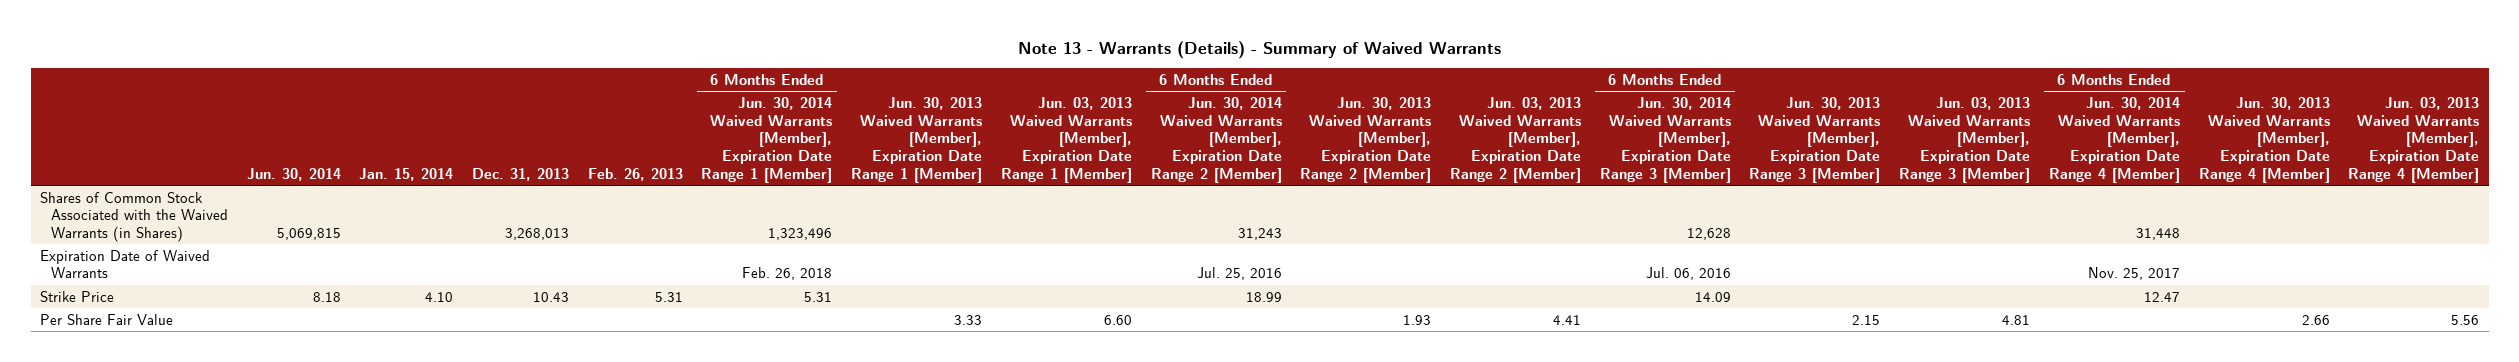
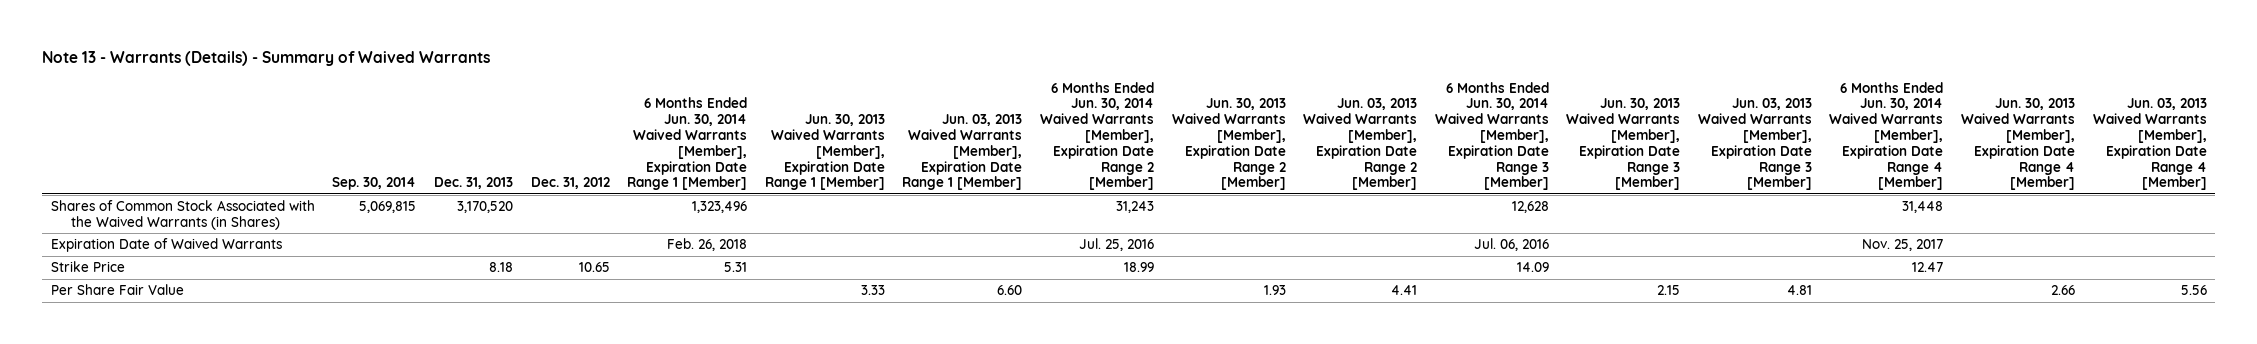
[246,168,341,182] Jun. 30, 2014 -> none
[359,168,454,182] Jan. 15, 2014 -> none
[587,168,683,182] Feb. 26, 2013 -> none
none -> [332,177,417,191] Sep. 30, 2014
none -> [530,177,610,190] Dec. 31, 2012
[504,228,569,241] 3,268,013 -> [457,201,514,214] 3,170,520
[532,291,569,302] 10.43 -> [489,262,514,273] 8.18

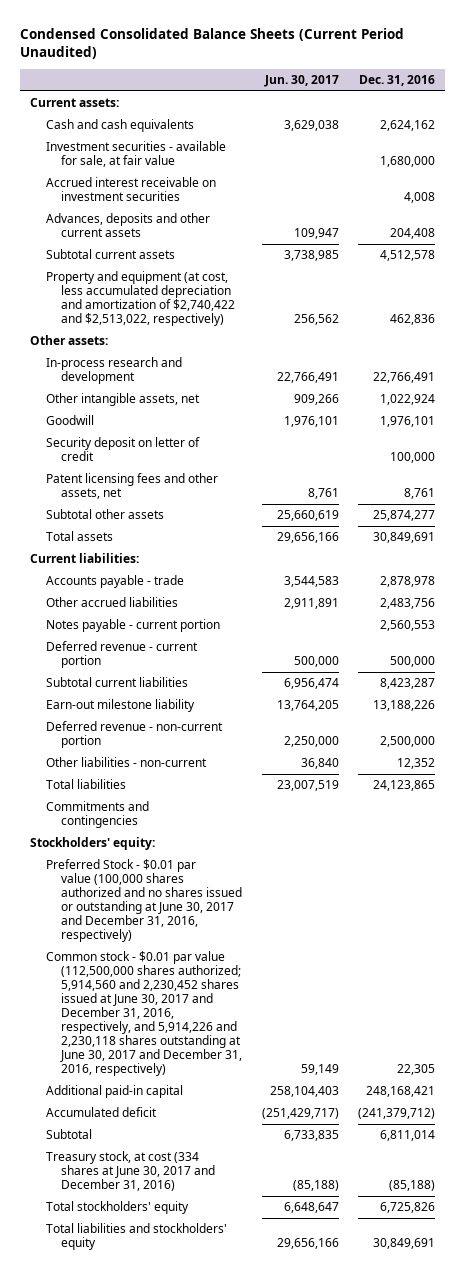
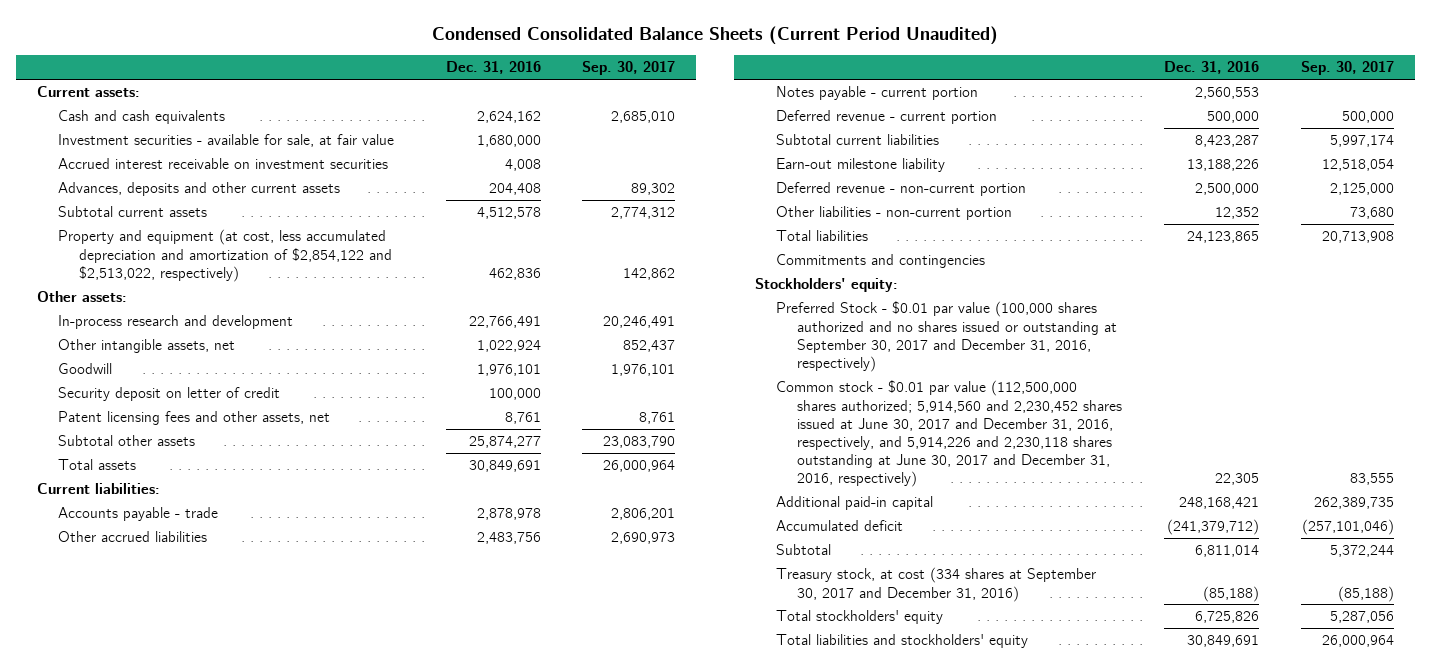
[263,75,339,88] Jun. 30, 2017 -> none
none -> [582,61,676,76] Sep. 30, 2017
[45,271,236,327] Property and equipment (at cost, less accumulated depreciation and amortization of $2,740,422 and $2,513,022, respectively) -> [57,229,392,282] Property and equipment (at cost, less accumulated depreciation and amortization of $2,854,122 and $2,513,022, respectively)
[45,757,207,768] Other liabilities - non-current -> [776,206,1013,221] Other liabilities - non-current portion
[45,859,243,943] Preferred Stock - $0.01 par value (100,000 shares authorized and no shares issued or outstanding at June 30, 2017 and December 31, 2016, respectively) -> [776,301,1117,372] Preferred Stock - $0.01 par value (100,000 shares authorized and no shares issued or outstanding at September 30, 2017 and December 31, 2016, respectively)
[45,1151,216,1192] Treasury stock, at cost (334 shares at June 30, 2017 and December 31, 2016) -> [776,567,1097,602] Treasury stock, at cost (334 shares at September 30, 2017 and December 31, 2016)

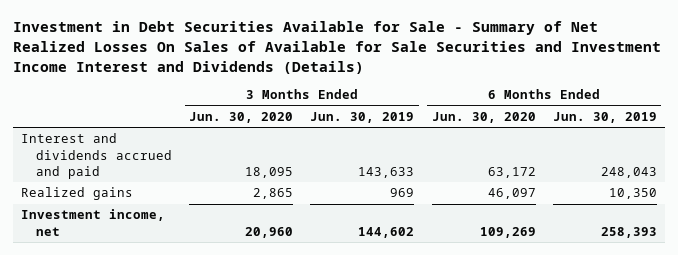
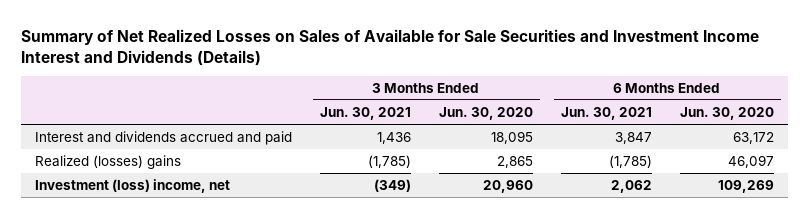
[12,21,661,74] Investment in Debt Securities Available for Sale - Summary of Net Realized Losses On Sales of Available for Sale Securities and Investment Income Interest and Dividends (Details) -> [21,28,760,66] Summary of Net Realized Losses on Sales of Available for Sale Securities and Investment Income Interest and Dividends (Details)
[310,111,415,123] Jun. 30, 2019 -> none
[552,111,657,123] Jun. 30, 2019 -> none
none -> [319,106,411,120] Jun. 30, 2021
none -> [560,106,652,120] Jun. 30, 2021
[21,187,134,201] Realized gains -> [34,154,181,169] Realized (losses) gains
[21,209,166,236] Investment income, net -> [34,178,230,193] Investment (loss) income, net

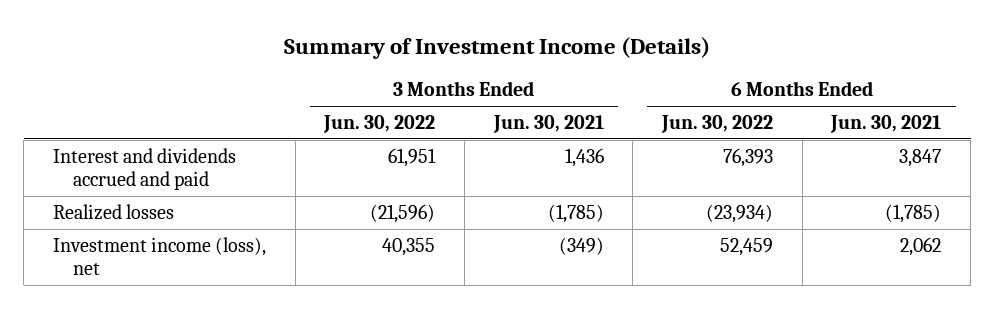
[21,28,760,66] Summary of Net Realized Losses on Sales of Available for Sale Securities and Investment Income Interest and Dividends (Details) -> [284,37,711,60] Summary of Investment Income (Details)
[438,106,533,120] Jun. 30, 2020 -> none
[679,106,774,120] Jun. 30, 2020 -> none
none -> [323,114,436,133] Jun. 30, 2022
none -> [661,114,774,133] Jun. 30, 2022
[34,154,181,169] Realized (losses) gains -> [53,203,175,220] Realized losses
[34,178,230,193] Investment (loss) income, net -> [53,236,267,276] Investment income (loss), net

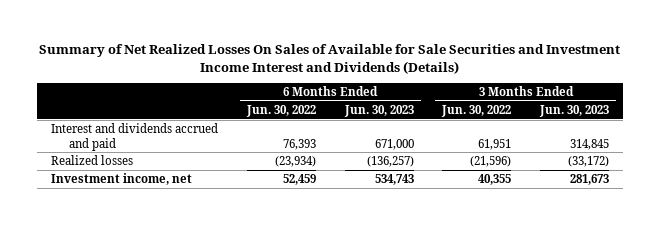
[284,37,711,60] Summary of Investment Income (Details) -> [39,44,621,74] Summary of Net Realized Losses On Sales of Available for Sale Securities and Investment Income Interest and Dividends (Details)
[492,114,604,133] Jun. 30, 2021 -> none
[830,114,942,133] Jun. 30, 2021 -> none
none -> [343,104,414,117] Jun. 30, 2023
none -> [538,104,609,117] Jun. 30, 2023
[53,236,267,276] Investment income (loss), net -> [51,172,193,185] Investment income, net

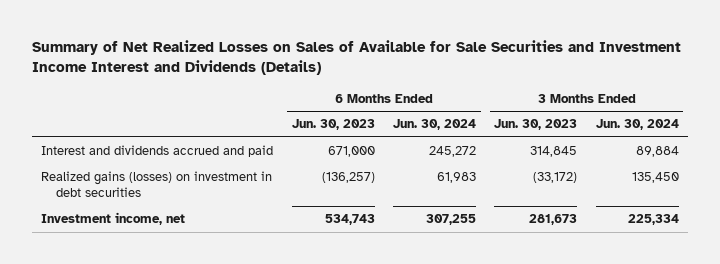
[39,44,621,74] Summary of Net Realized Losses On Sales of Available for Sale Securities and Investment Income Interest and Dividends (Details) -> [31,40,681,76] Summary of Net Realized Losses on Sales of Available for Sale Securities and Investment Income Interest and Dividends (Details)
[245,104,316,117] Jun. 30, 2022 -> none
[441,104,512,117] Jun. 30, 2022 -> none
none -> [392,119,476,131] Jun. 30, 2024
none -> [595,119,679,131] Jun. 30, 2024
[51,154,134,165] Realized losses -> [41,171,273,198] Realized gains (losses) on investment in debt securities

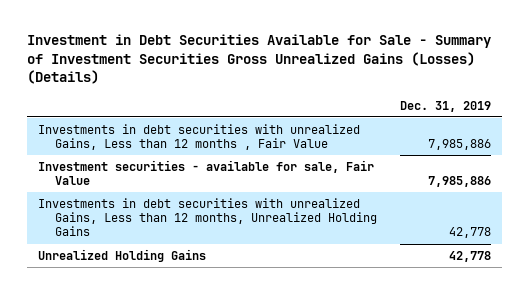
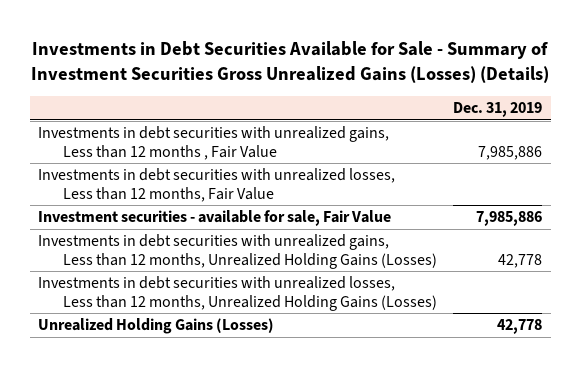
[26,34,491,85] Investment in Debt Securities Available for Sale - Summary of Investment Securities Gross Unrealized Gains (Losses) (Details) -> [31,40,550,83] Investments in Debt Securities Available for Sale - Summary of Investment Securities Gross Unrealized Gains (Losses) (Details)
[37,123,360,151] Investments in debt securities with unrealized Gains, Less than 12 months , Fair Value -> [38,126,390,160] Investments in debt securities with unrealized gains, Less than 12 months , Fair Value
none -> [38,168,396,202] Investments in debt securities with unrealized losses, Less than 12 months, Fair Value
[37,197,378,237] Investments in debt securities with unrealized Gains, Less than 12 months, Unrealized Holding Gains -> [38,234,437,269] Investments in debt securities with unrealized gains, Less than 12 months, Unrealized Holding Gains (Losses)
none -> [38,276,437,311] Investments in debt securities with unrealized losses, Less than 12 months, Unrealized Holding Gains (Losses)
[37,248,206,262] Unrealized Holding Gains -> [38,318,275,335] Unrealized Holding Gains (Losses)

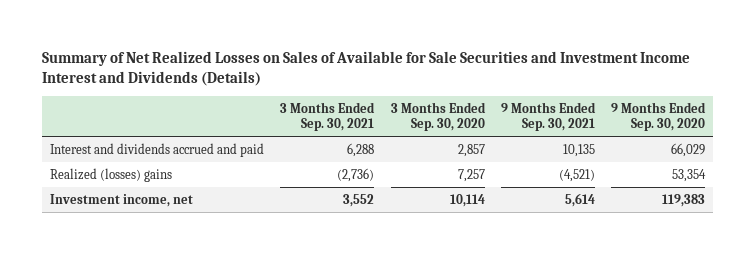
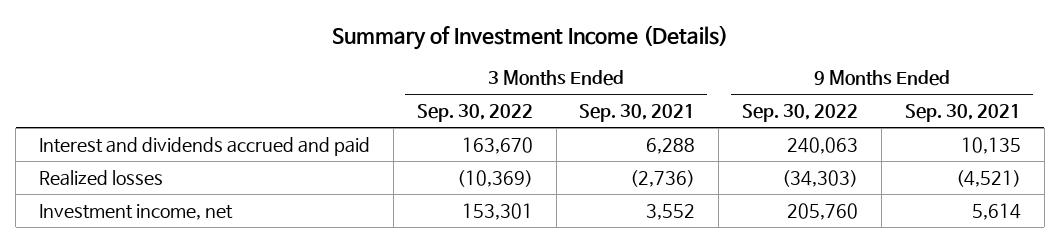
[42,50,691,86] Summary of Net Realized Losses on Sales of Available for Sale Securities and Investment Income Interest and Dividends (Details) -> [331,25,728,51] Summary of Investment Income (Details)
[390,101,486,132] 3 Months Ended Sep. 30, 2020 -> none
[610,101,706,132] 9 Months Ended Sep. 30, 2020 -> none
none -> [416,103,533,122] Sep. 30, 2022
none -> [742,103,859,122] Sep. 30, 2022
[50,167,173,182] Realized (losses) gains -> [39,169,164,186] Realized losses

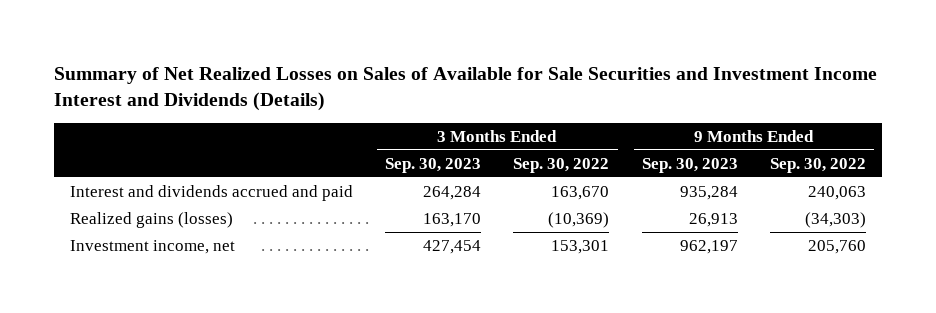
[331,25,728,51] Summary of Investment Income (Details) -> [53,66,877,112] Summary of Net Realized Losses on Sales of Available for Sale Securities and Investment Income Interest and Dividends (Details)
[579,103,696,122] Sep. 30, 2021 -> none
[904,103,1021,122] Sep. 30, 2021 -> none
none -> [385,157,482,173] Sep. 30, 2023
none -> [641,157,738,173] Sep. 30, 2023
[39,169,164,186] Realized losses -> [69,211,233,228] Realized gains (losses)

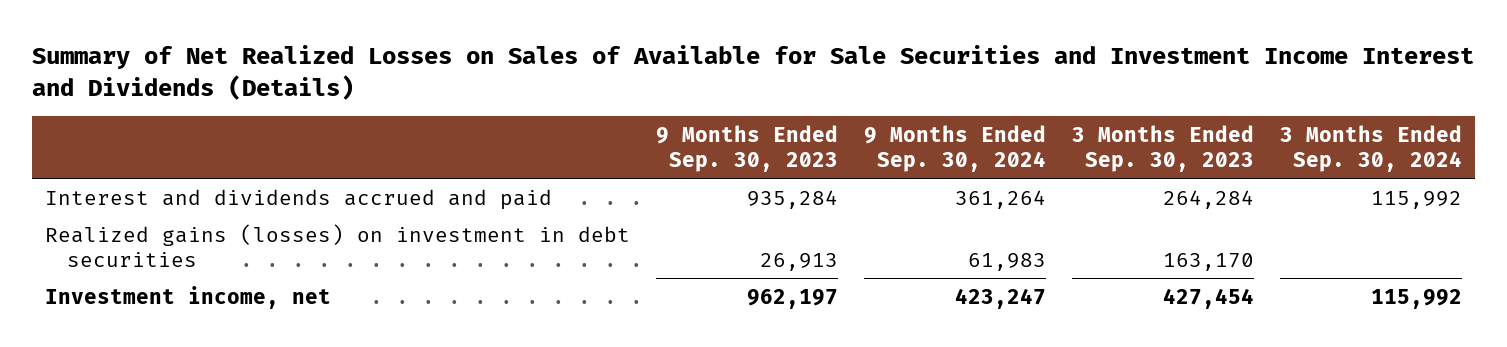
[513,157,610,173] Sep. 30, 2022 -> none
[770,157,867,173] Sep. 30, 2022 -> none
none -> [863,124,1046,173] 9 Months Ended Sep. 30, 2024
none -> [1279,124,1462,173] 3 Months Ended Sep. 30, 2024
[69,211,233,228] Realized gains (losses) -> [44,223,630,267] Realized gains (losses) on investment in debt securities

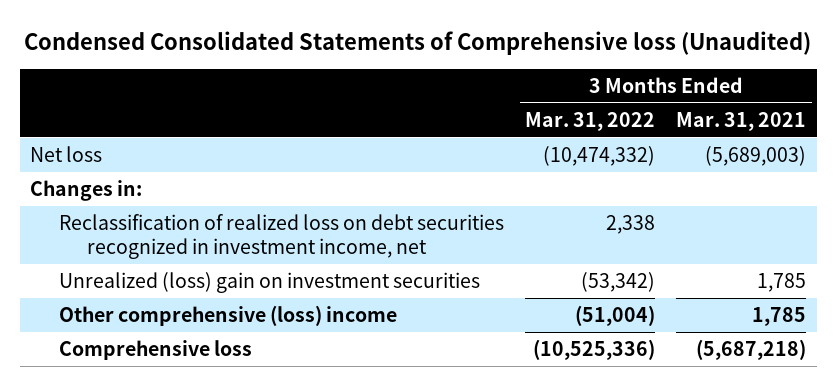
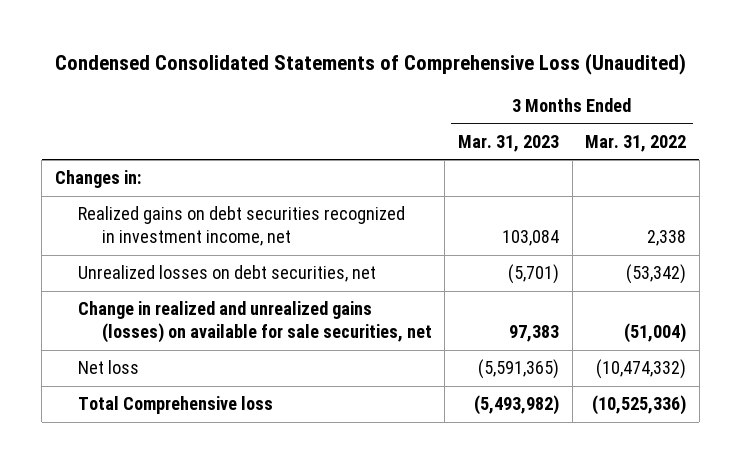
[24,30,812,55] Condensed Consolidated Statements of Comprehensive loss (Unaudited) -> [54,52,686,75] Condensed Consolidated Statements of Comprehensive Loss (Unaudited)
[676,111,807,131] Mar. 31, 2021 -> none
none -> [457,134,559,152] Mar. 31, 2023
[58,213,504,260] Reclassification of realized loss on debt securities recognized in investment income, net -> [78,206,406,247] Realized gains on debt securities recognized in investment income, net
[58,271,480,293] Unrealized (loss) gain on investment securities -> [78,265,377,283] Unrealized losses on debt securities, net
[58,304,397,326] Other comprehensive (loss) income -> [78,301,432,344] Change in realized and unrealized gains (losses) on available for sale securities, net
[30,145,103,162] Net loss -> [78,360,140,375] Net loss
[58,339,252,360] Comprehensive loss -> [78,396,274,415] Total Comprehensive loss

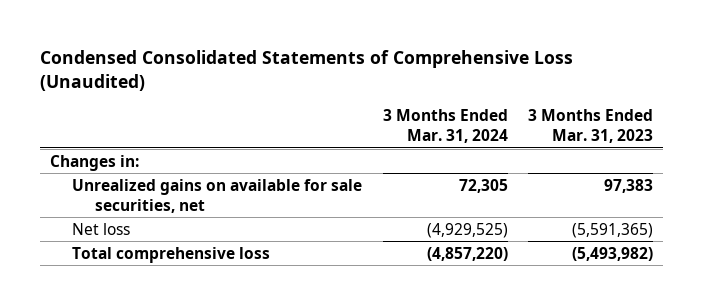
[585,134,687,152] Mar. 31, 2022 -> none
none -> [382,109,508,144] 3 Months Ended Mar. 31, 2024
[78,206,406,247] Realized gains on debt securities recognized in investment income, net -> none
[78,265,377,283] Unrealized losses on debt securities, net -> none
[78,301,432,344] Change in realized and unrealized gains (losses) on available for sale securities, net -> [72,178,363,213] Unrealized gains on available for sale securities, net
[78,396,274,415] Total Comprehensive loss -> [72,246,271,263] Total comprehensive loss

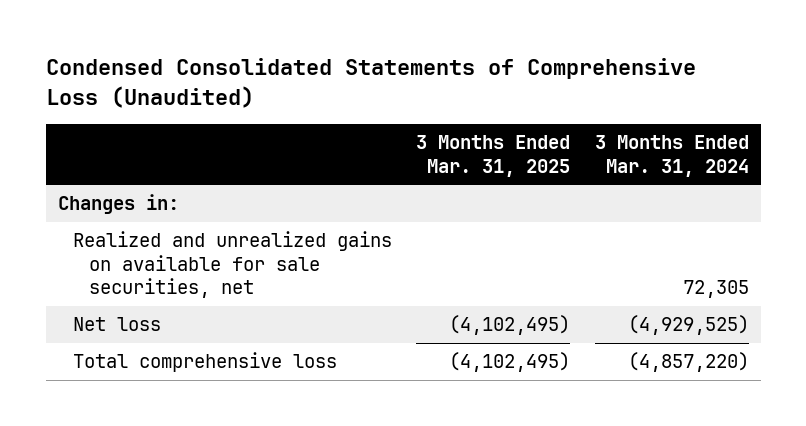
[527,109,653,144] 3 Months Ended Mar. 31, 2023 -> none
none -> [416,135,571,177] 3 Months Ended Mar. 31, 2025
[72,178,363,213] Unrealized gains on available for sale securities, net -> [73,231,393,299] Realized and unrealized gains on available for sale securities, net

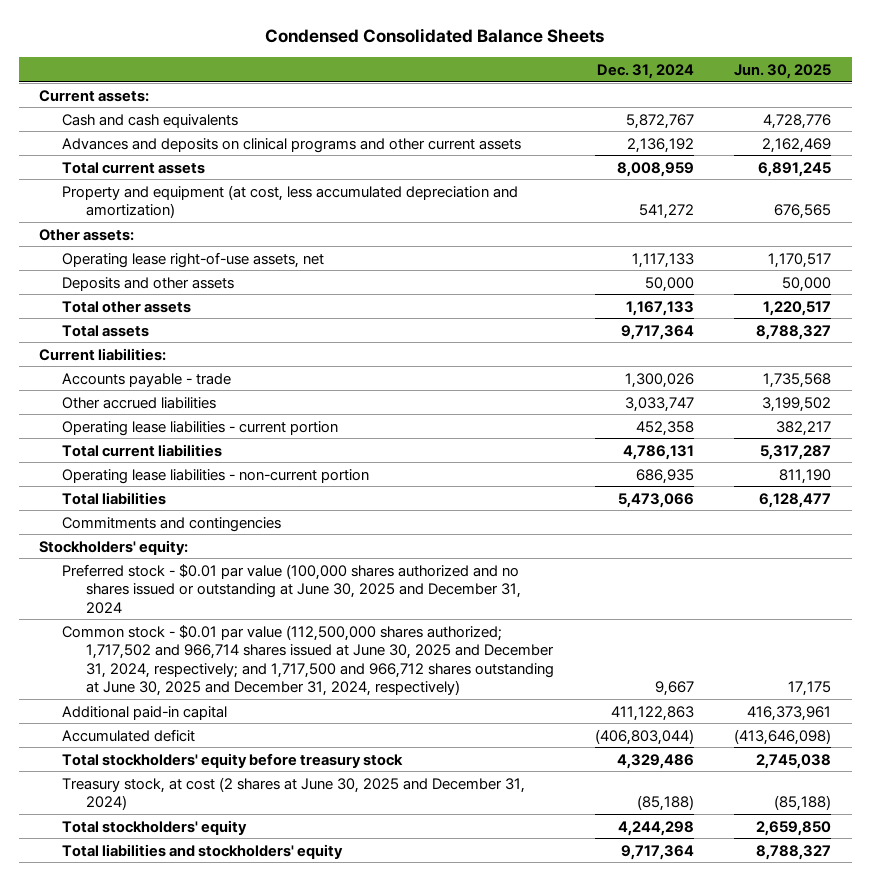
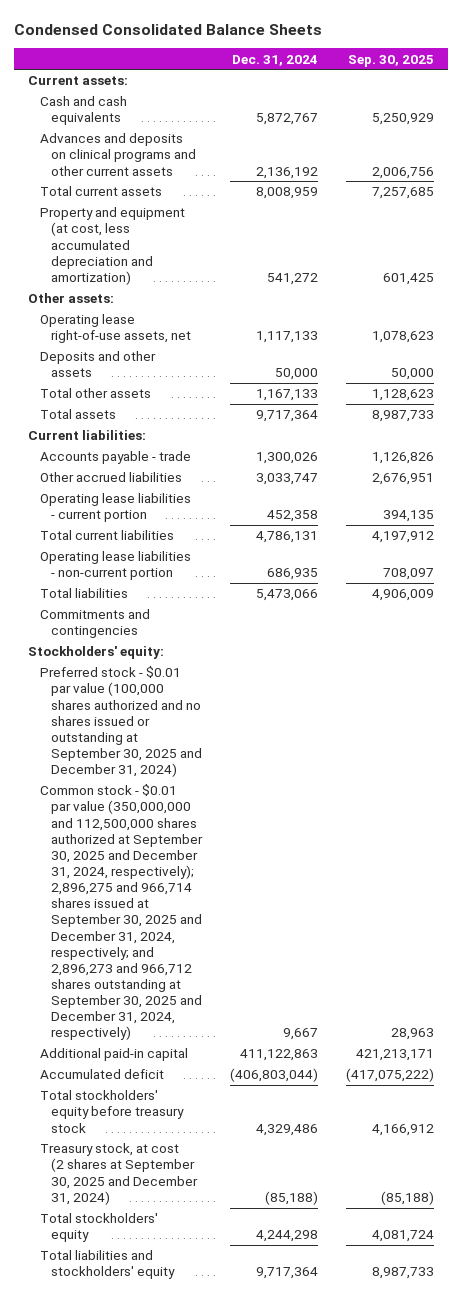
[734,64,832,80] Jun. 30, 2025 -> none
none -> [348,54,435,67] Sep. 30, 2025
[62,563,521,614] Preferred stock - $0.01 par value (100,000 shares authorized and no shares issued or outstanding at June 30, 2025 and December 31, 2024 -> [39,666,203,778] Preferred stock - $0.01 par value (100,000 shares authorized and no shares issued or outstanding at September 30, 2025 and December 31, 2024)
[62,624,554,697] Common stock - $0.01 par value (112,500,000 shares authorized; 1,717,502 and 966,714 shares issued at June 30, 2025 and December 31, 2024, respectively; and 1,717,500 and 966,712 shares outstanding at June 30, 2025 and December 31, 2024, respectively) -> [39,784,204,1041] Common stock - $0.01 par value (350,000,000 and 112,500,000 shares authorized at September 30, 2025 and December 31, 2024, respectively); 2,896,275 and 966,714 shares issued at September 30, 2025 and December 31, 2024, respectively; and 2,896,273 and 966,712 shares outstanding at September 30, 2025 and December 31, 2024, respectively)
[62,776,526,811] Treasury stock, at cost (2 shares at June 30, 2025 and December 31, 2024) -> [39,1143,199,1205] Treasury stock, at cost (2 shares at September 30, 2025 and December 31, 2024)

